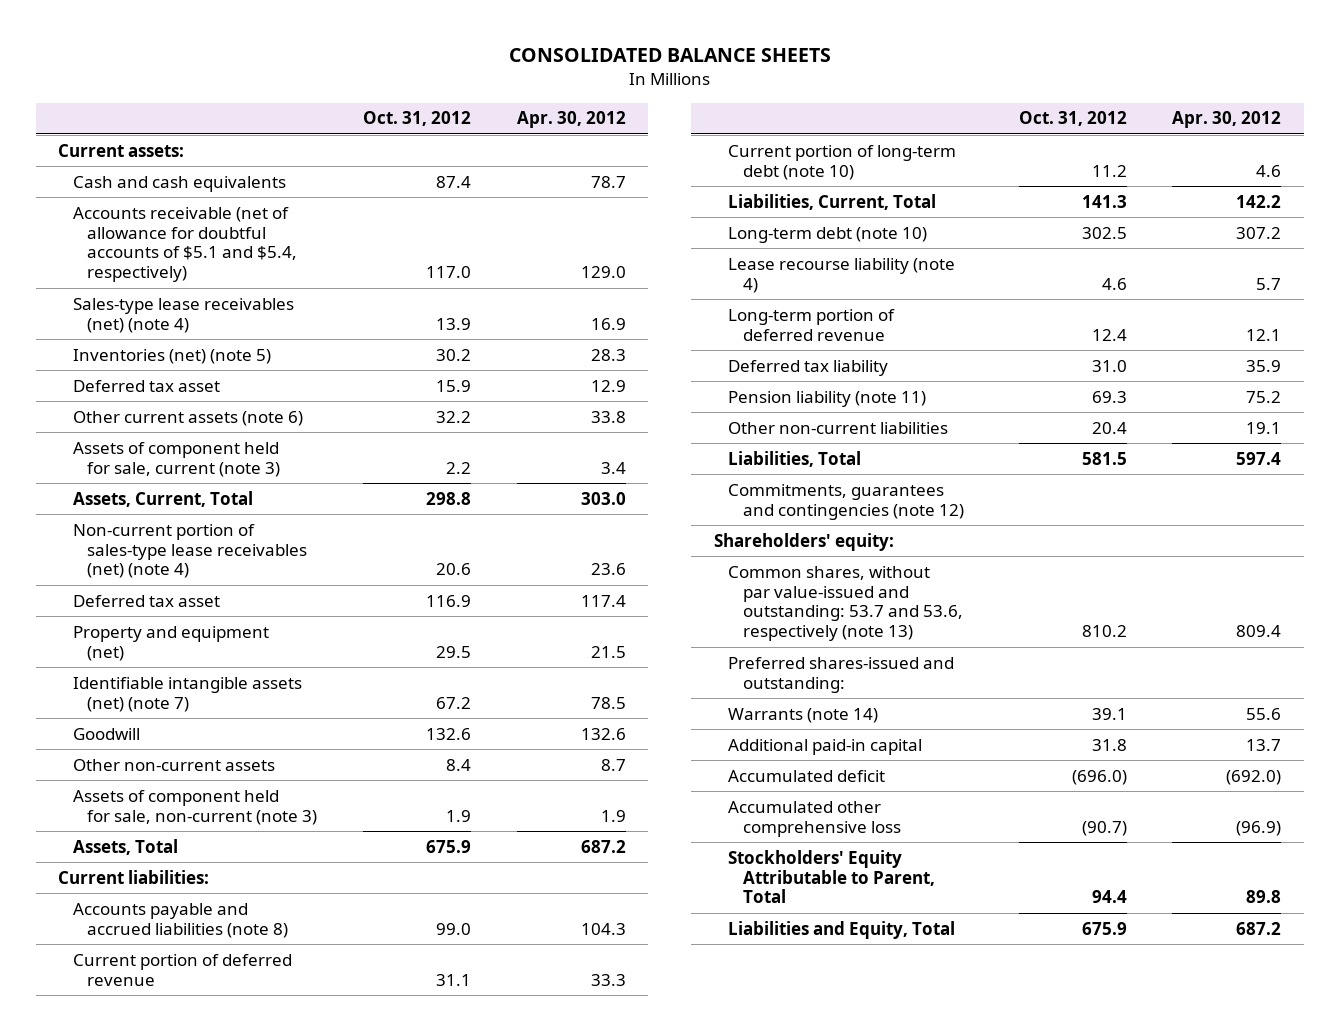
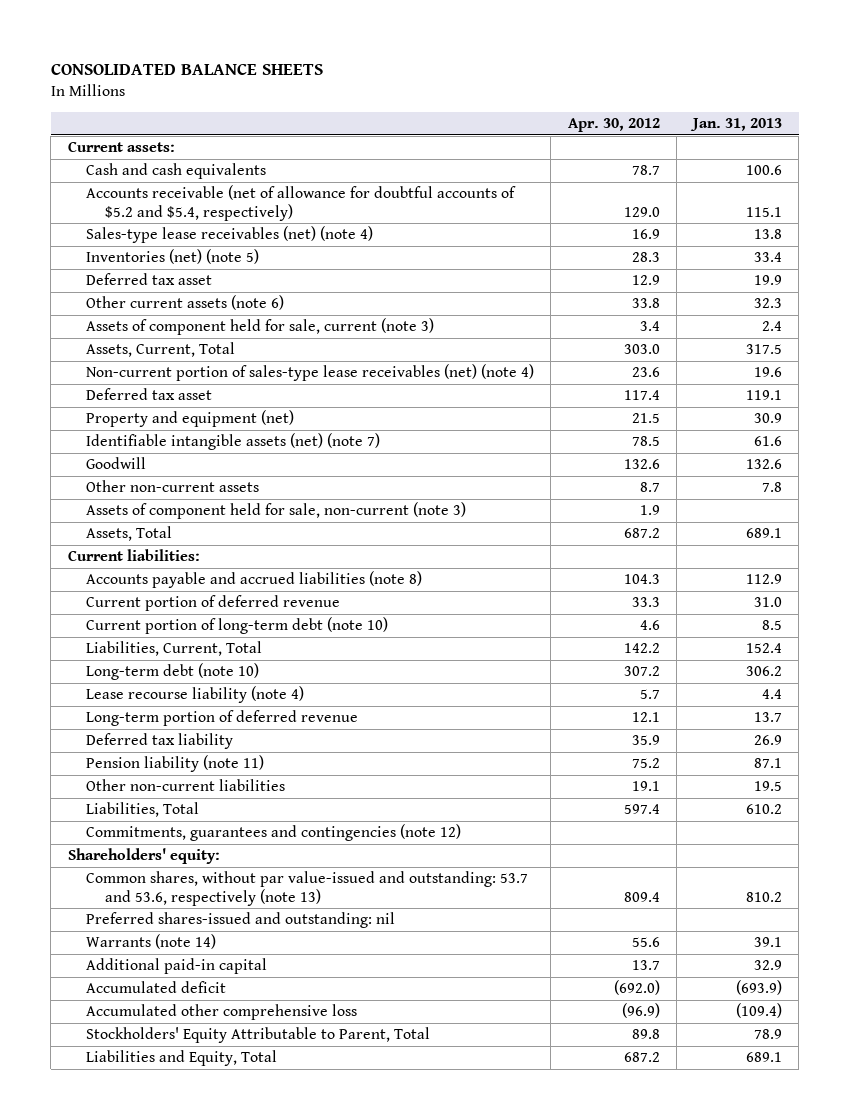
[362,111,471,127] Oct. 31, 2012 -> none
none -> [690,117,783,131] Jan. 31, 2013
[72,206,298,283] Accounts receivable (net of allowance for doubtful accounts of $5.1 and $5.4, respectively) -> [86,185,517,221] Accounts receivable (net of allowance for doubtful accounts of $5.2 and $5.4, respectively)
[728,656,955,693] Preferred shares-issued and outstanding: -> [86,912,396,929] Preferred shares-issued and outstanding: nil

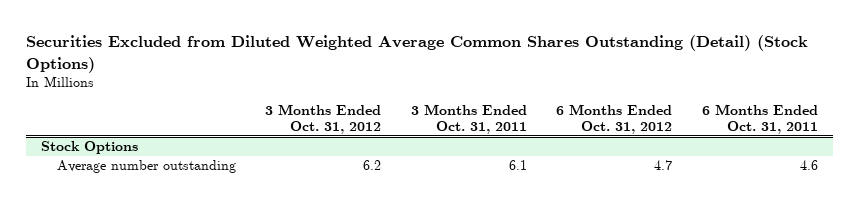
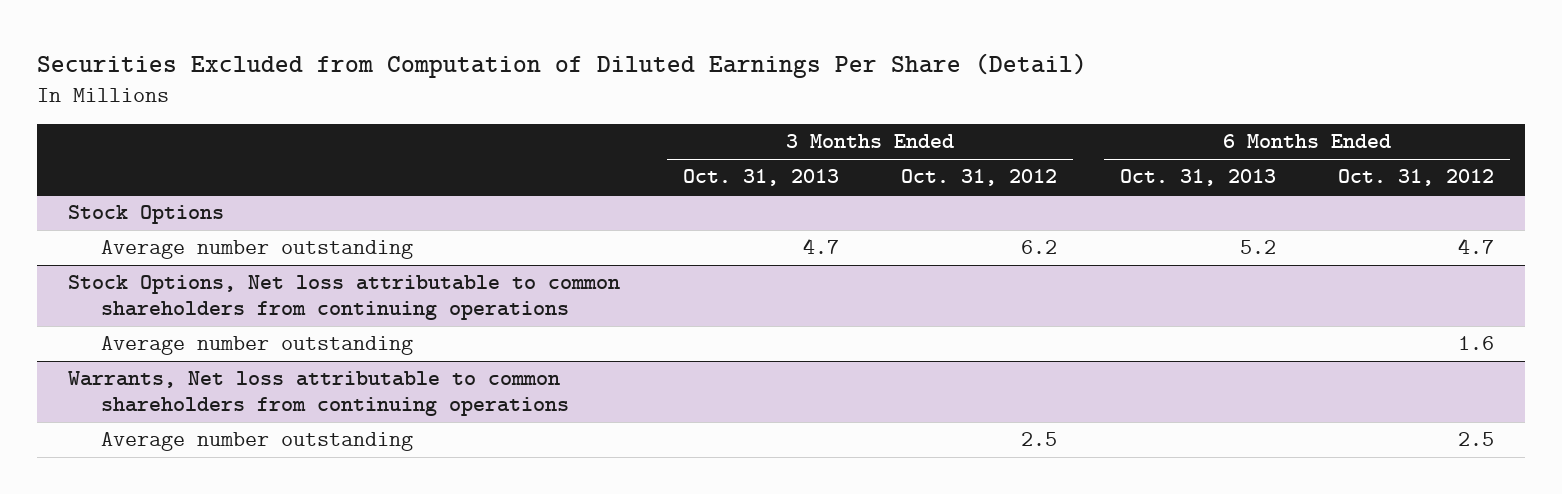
[26,35,809,73] Securities Excluded from Diluted Weighted Average Common Shares Outstanding (Detail) (Stock Options) -> [37,52,1088,78] Securities Excluded from Computation of Diluted Earnings Per Share (Detail)
[410,103,527,134] 3 Months Ended Oct. 31, 2011 -> none
[701,103,818,134] 6 Months Ended Oct. 31, 2011 -> none
none -> [682,169,839,187] Oct. 31, 2013
none -> [1119,169,1276,187] Oct. 31, 2013
none -> [68,275,621,320] Stock Options, Net loss attributable to common shareholders from continuing operations
none -> [100,336,413,356] Average number outstanding
none -> [68,371,569,416] Warrants, Net loss attributable to common shareholders from continuing operations
none -> [100,432,413,452] Average number outstanding

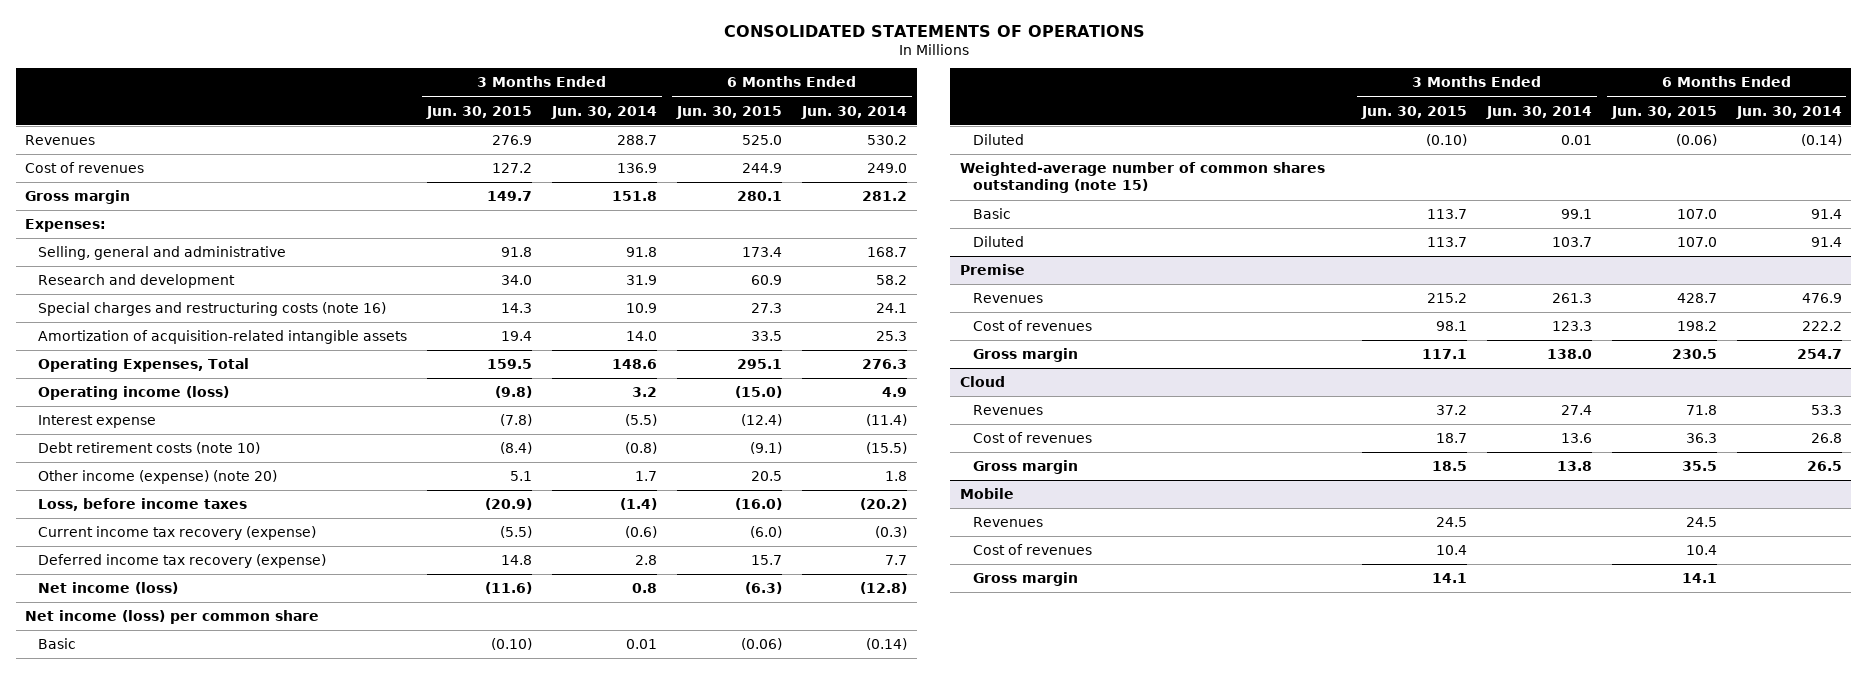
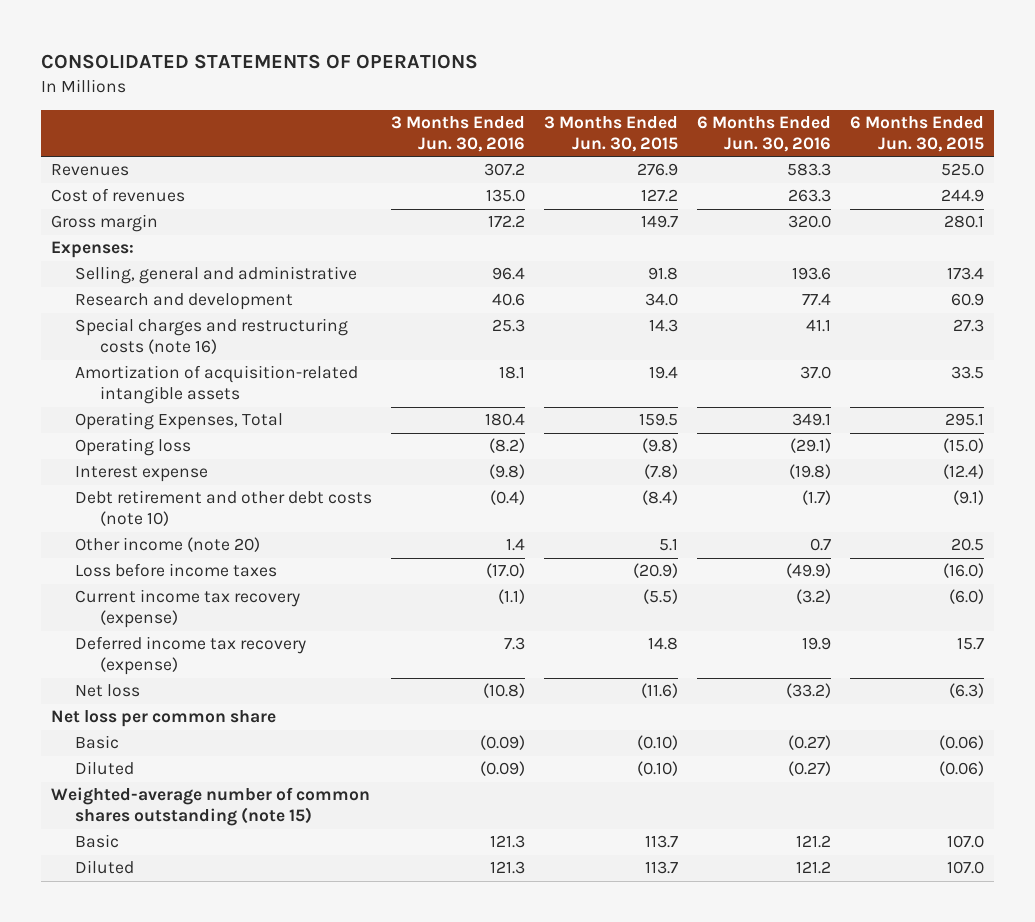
[550,105,657,119] Jun. 30, 2014 -> none
[800,105,907,119] Jun. 30, 2014 -> none
none -> [391,115,526,153] 3 Months Ended Jun. 30, 2016
none -> [697,115,832,153] 6 Months Ended Jun. 30, 2016
[38,386,230,401] Operating income (loss) -> [75,438,192,457] Operating loss
[38,442,261,455] Debt retirement costs (note 10) -> [75,490,373,527] Debt retirement and other debt costs (note 10)
[38,470,278,485] Other income (expense) (note 20) -> [75,537,261,553] Other income (note 20)
[38,498,248,512] Loss, before income taxes -> [75,563,278,578] Loss before income taxes
[38,582,179,595] Net income (loss) -> [75,684,141,698] Net loss
[25,610,320,625] Net income (loss) per common share -> [50,710,276,728] Net loss per common share
[960,264,1026,276] Premise -> none
[973,293,1044,304] Revenues -> none
[973,320,1093,332] Cost of revenues -> none
[973,348,1079,363] Gross margin -> none
[960,376,1006,388] Cloud -> none
[973,405,1044,416] Revenues -> none
[973,432,1093,444] Cost of revenues -> none
[973,460,1079,475] Gross margin -> none
[960,488,1015,500] Mobile -> none
[973,517,1044,528] Revenues -> none
[973,544,1093,556] Cost of revenues -> none
[973,572,1079,587] Gross margin -> none

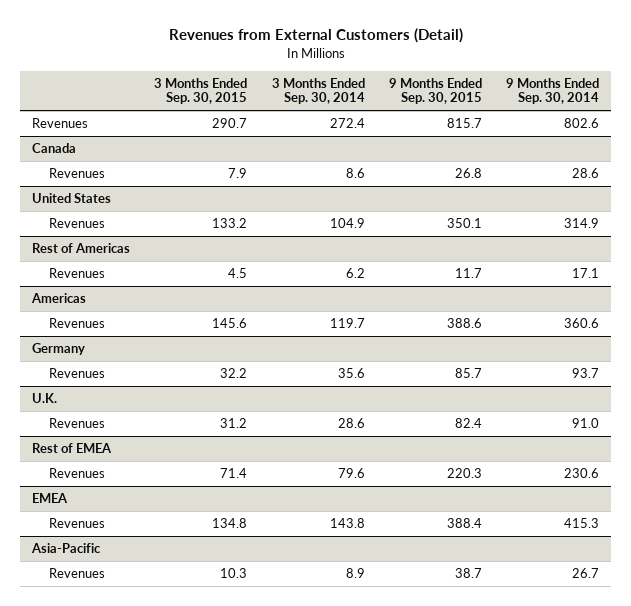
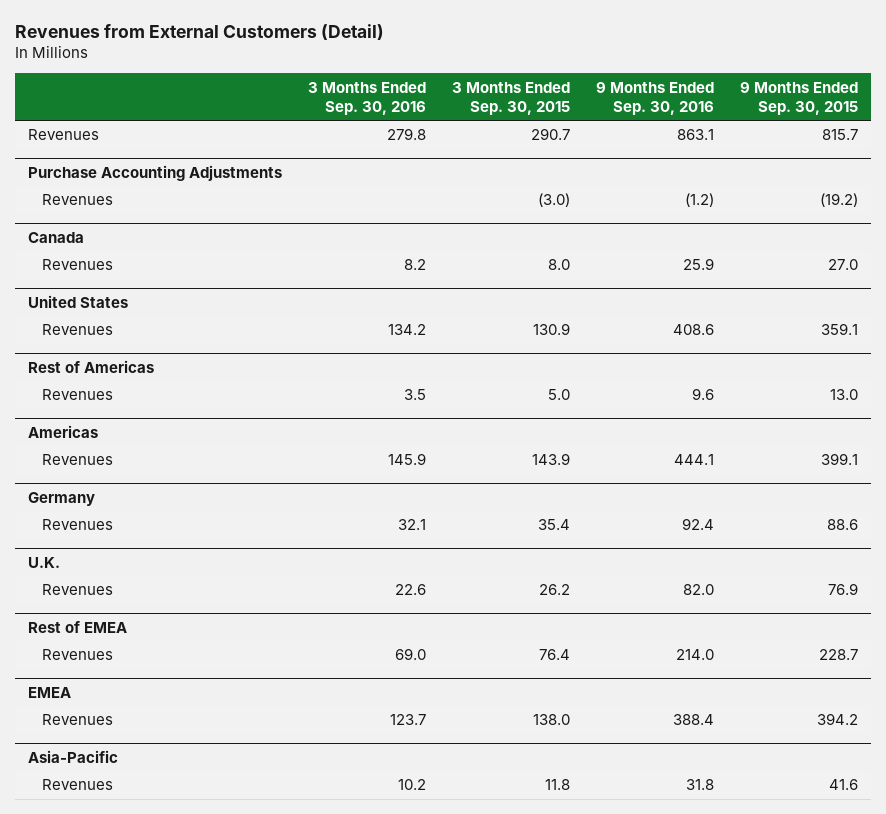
[271,77,365,105] 3 Months Ended Sep. 30, 2014 -> none
[506,77,600,105] 9 Months Ended Sep. 30, 2014 -> none
none -> [307,81,426,115] 3 Months Ended Sep. 30, 2016
none -> [595,81,714,115] 9 Months Ended Sep. 30, 2016
none -> [27,164,282,181] Purchase Accounting Adjustments
none -> [42,194,114,206] Revenues
[228,167,248,178] 7.9 -> [547,259,570,271] 8.0
[454,167,482,178] 26.8 -> [828,259,859,271] 27.0
[212,217,248,228] 133.2 -> [532,323,570,336] 130.9
[446,217,482,228] 350.1 -> [821,323,859,336] 359.1
[228,267,248,278] 4.5 -> [547,389,570,401] 5.0
[454,267,482,278] 11.7 -> [830,389,859,401] 13.0
[212,317,248,328] 145.6 -> [531,453,570,466] 143.9
[446,317,482,328] 388.6 -> [821,453,859,466] 399.1
[220,367,248,378] 32.2 -> [537,519,570,531] 35.4
[454,367,482,378] 85.7 -> [827,519,859,531] 88.6
[220,417,248,428] 31.2 -> [538,584,570,596] 26.2
[454,417,482,428] 82.4 -> [828,583,859,596] 76.9
[220,467,248,478] 71.4 -> [538,649,570,661] 76.4
[446,467,482,478] 220.3 -> [819,649,859,661] 228.7
[212,517,248,528] 134.8 -> [532,714,570,726] 138.0
[446,517,482,528] 388.4 -> [817,713,859,726] 394.2
[220,567,248,578] 10.3 -> [544,779,570,791] 11.8
[454,567,482,578] 38.7 -> [829,779,859,791] 41.6

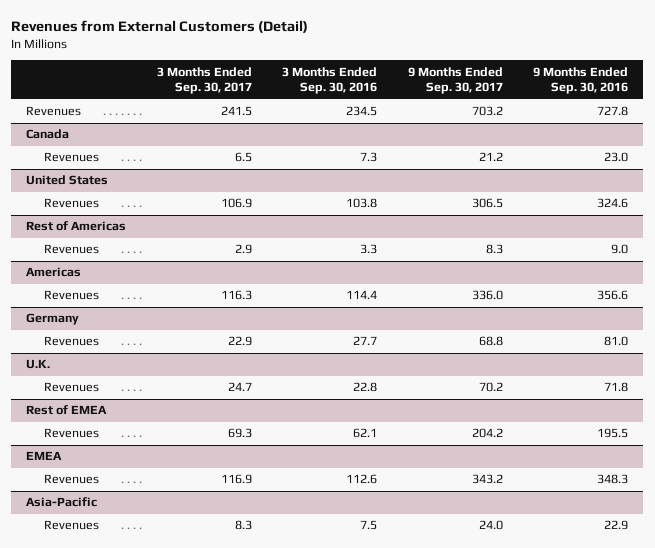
[451,81,570,115] 3 Months Ended Sep. 30, 2015 -> none
[740,81,859,115] 9 Months Ended Sep. 30, 2015 -> none
none -> [156,66,252,95] 3 Months Ended Sep. 30, 2017
none -> [407,66,503,95] 9 Months Ended Sep. 30, 2017
[27,164,282,181] Purchase Accounting Adjustments -> none
[42,194,114,206] Revenues -> none
[386,128,426,141] 279.8 -> [346,106,378,117] 234.5
[676,129,714,141] 863.1 -> [597,106,629,117] 727.8
[403,259,426,271] 8.2 -> [360,152,378,163] 7.3
[682,258,714,271] 25.9 -> [604,152,629,163] 23.0
[387,324,426,336] 134.2 -> [346,198,378,209] 103.8
[672,324,714,336] 408.6 -> [597,198,629,209] 324.6
[403,389,426,401] 3.5 -> [360,244,378,255] 3.3
[691,388,714,401] 9.6 -> [611,244,629,255] 9.0
[387,453,426,466] 145.9 -> [346,290,378,300] 114.4
[673,454,714,466] 444.1 -> [597,290,629,301] 356.6
[397,519,426,531] 32.1 -> [353,336,378,346] 27.7
[681,518,714,531] 92.4 -> [604,336,629,347] 81.0
[394,584,426,596] 22.6 -> [353,382,378,393] 22.8
[682,584,714,596] 82.0 -> [604,382,629,393] 71.8
[394,648,426,661] 69.0 -> [353,428,378,439] 62.1
[675,649,714,661] 214.0 -> [597,428,629,439] 195.5
[389,714,426,726] 123.7 -> [346,474,378,485] 112.6
[672,714,714,726] 388.4 -> [597,474,629,485] 348.3
[397,779,426,791] 10.2 -> [360,520,378,531] 7.5
[685,779,714,791] 31.8 -> [604,520,629,531] 22.9

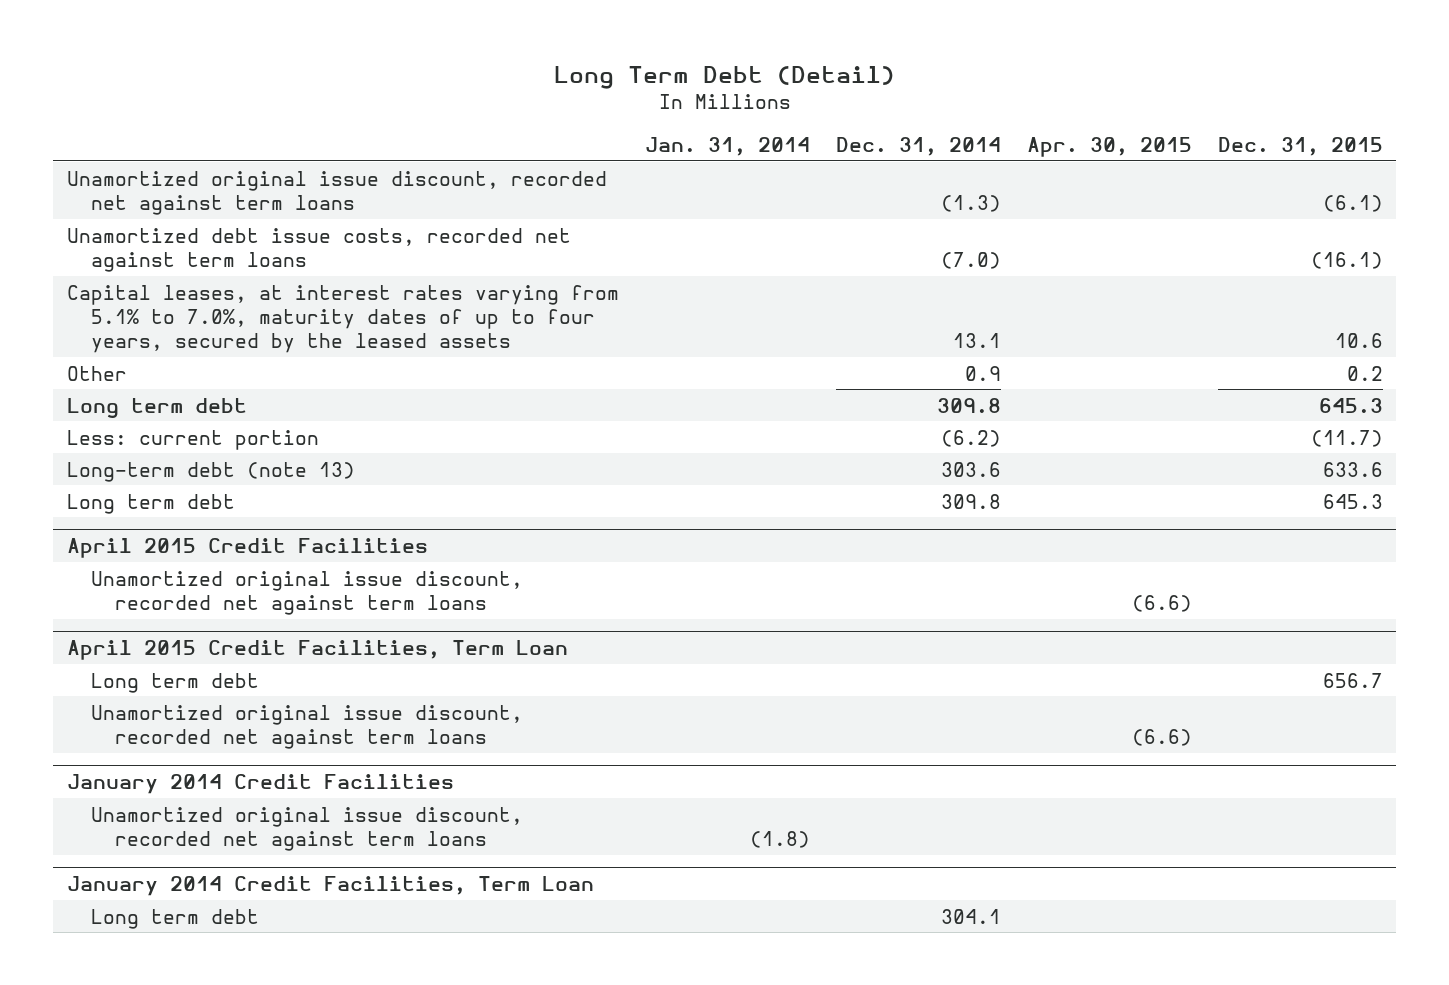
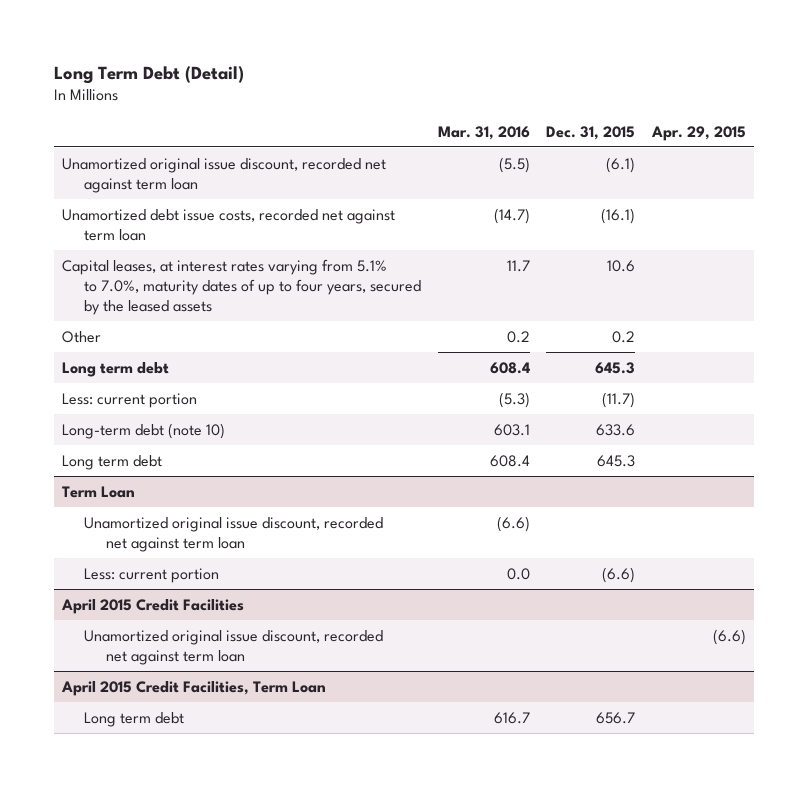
[644,137,810,157] Jan. 31, 2014 -> none
[835,137,1001,157] Dec. 31, 2014 -> none
[1026,137,1192,158] Apr. 30, 2015 -> none
none -> [437,125,530,140] Mar. 31, 2016
none -> [650,125,746,141] Apr. 29, 2015
[66,170,607,215] Unamortized original issue discount, recorded net against term loans -> [62,157,387,193] Unamortized original issue discount, recorded net against term loan
[66,227,571,272] Unamortized debt issue costs, recorded net against term loans -> [62,208,396,241] Unamortized debt issue costs, recorded net against term loan
[66,461,355,482] Long-term debt (note 13) -> [62,422,226,439] Long-term debt (note 10)
none -> [62,485,136,498] Term Loan
none -> [84,516,384,552] Unamortized original issue discount, recorded net against term loan
none -> [84,567,220,583] Less: current portion
[90,570,523,615] Unamortized original issue discount, recorded net against term loans -> [84,629,384,665] Unamortized original issue discount, recorded net against term loan
[90,704,523,749] Unamortized original issue discount, recorded net against term loans -> none
[66,773,454,794] January 2014 Credit Facilities -> none
[90,806,523,851] Unamortized original issue discount, recorded net against term loans -> none
[66,875,594,896] January 2014 Credit Facilities, Term Loan -> none
[90,908,259,929] Long term debt -> none

